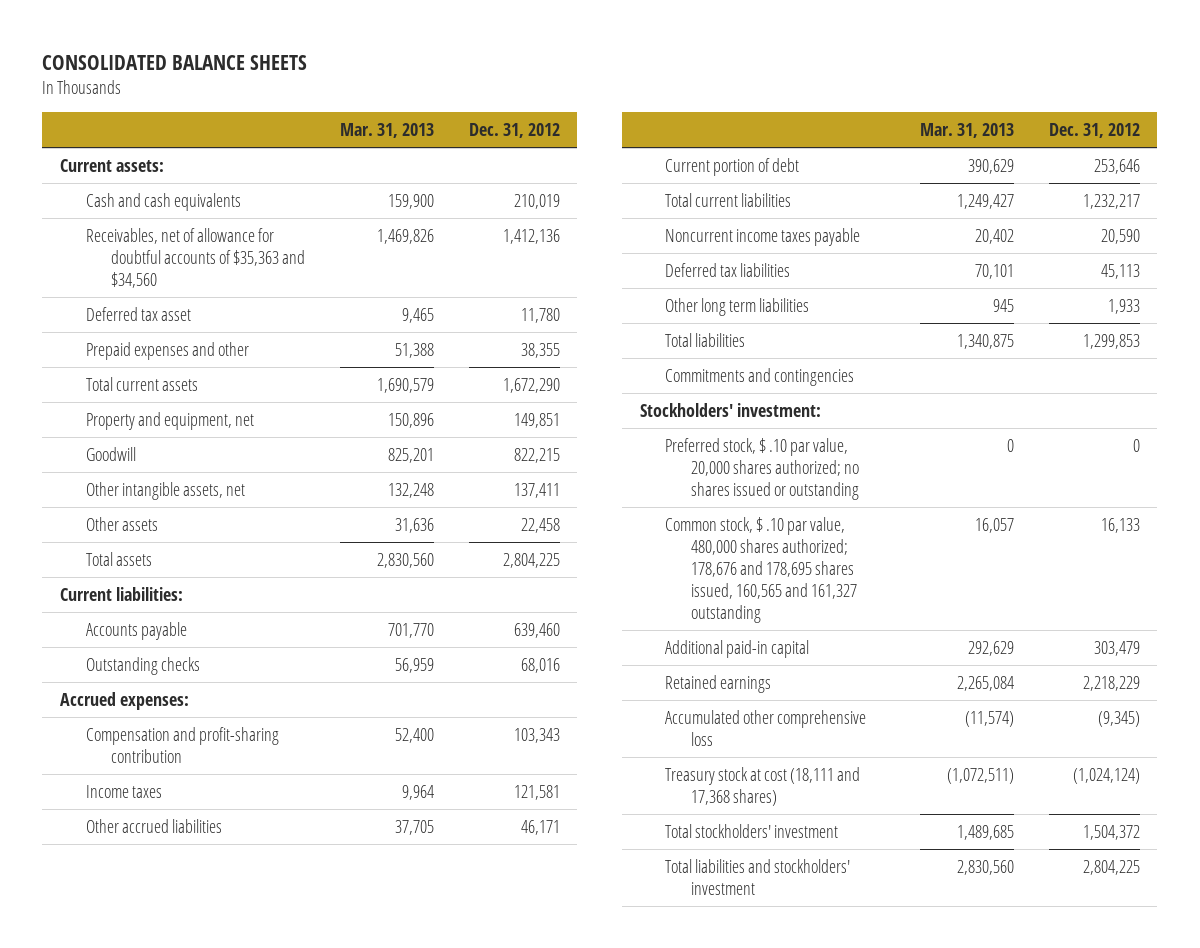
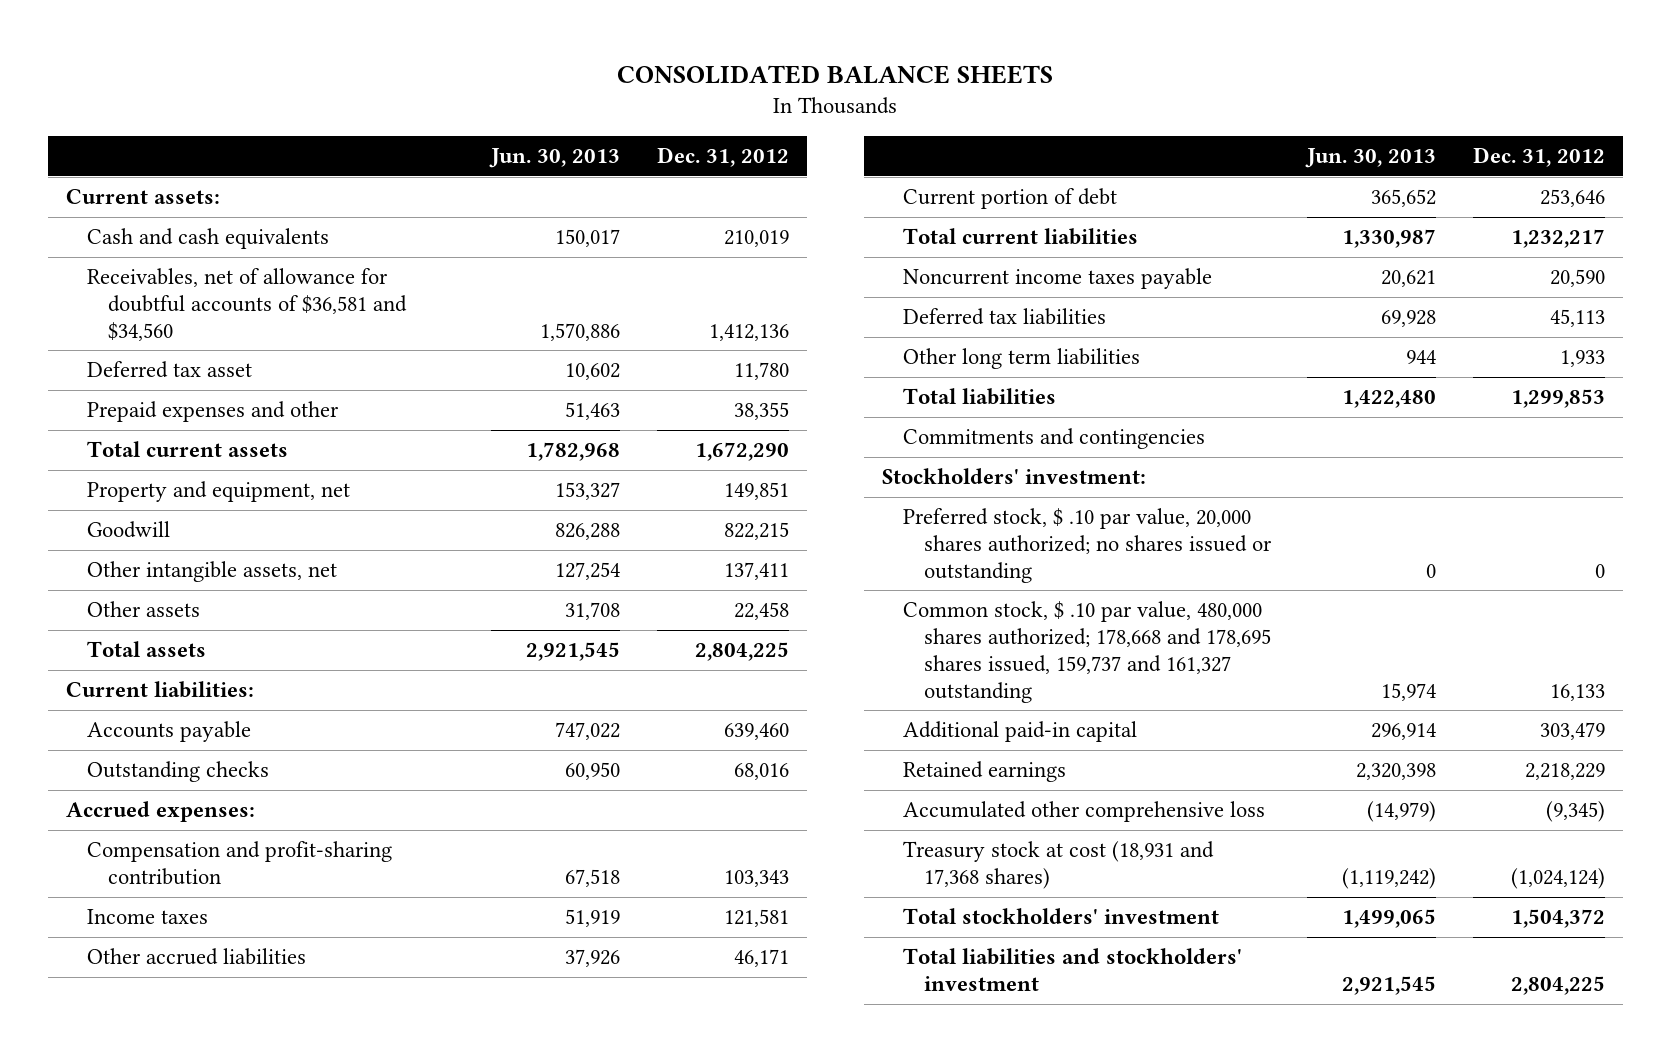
[340,123,435,139] Mar. 31, 2013 -> none
none -> [489,148,621,169] Jun. 30, 2013
[85,227,306,288] Receivables, net of allowance for doubtful accounts of $35,363 and $34,560 -> [86,268,408,341] Receivables, net of allowance for doubtful accounts of $36,581 and $34,560
[665,516,858,623] Common stock, $ .10 par value, 480,000 shares authorized; 178,676 and 178,695 shares issued, 160,565 and 161,327 outstanding -> [902,601,1272,703] Common stock, $ .10 par value, 480,000 shares authorized; 178,668 and 178,695 shares issued, 159,737 and 161,327 outstanding
[665,766,861,806] Treasury stock at cost (18,111 and 17,368 shares) -> [902,841,1214,890] Treasury stock at cost (18,931 and 17,368 shares)

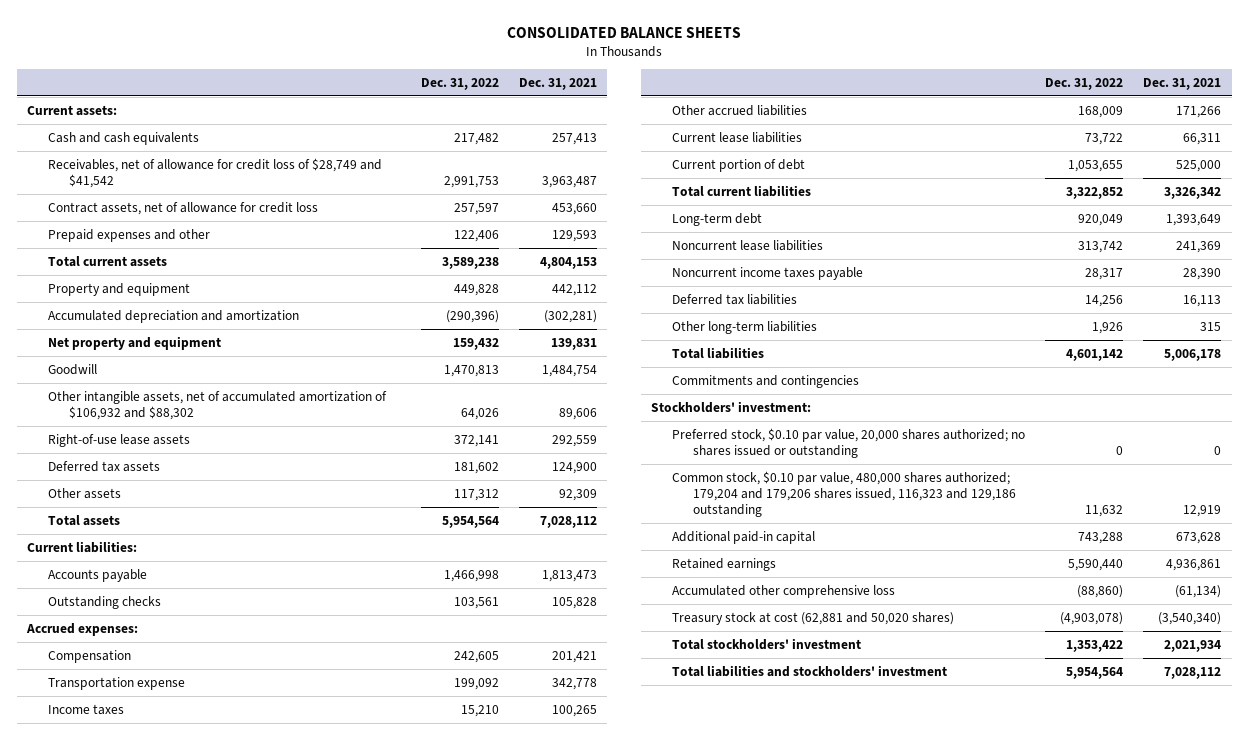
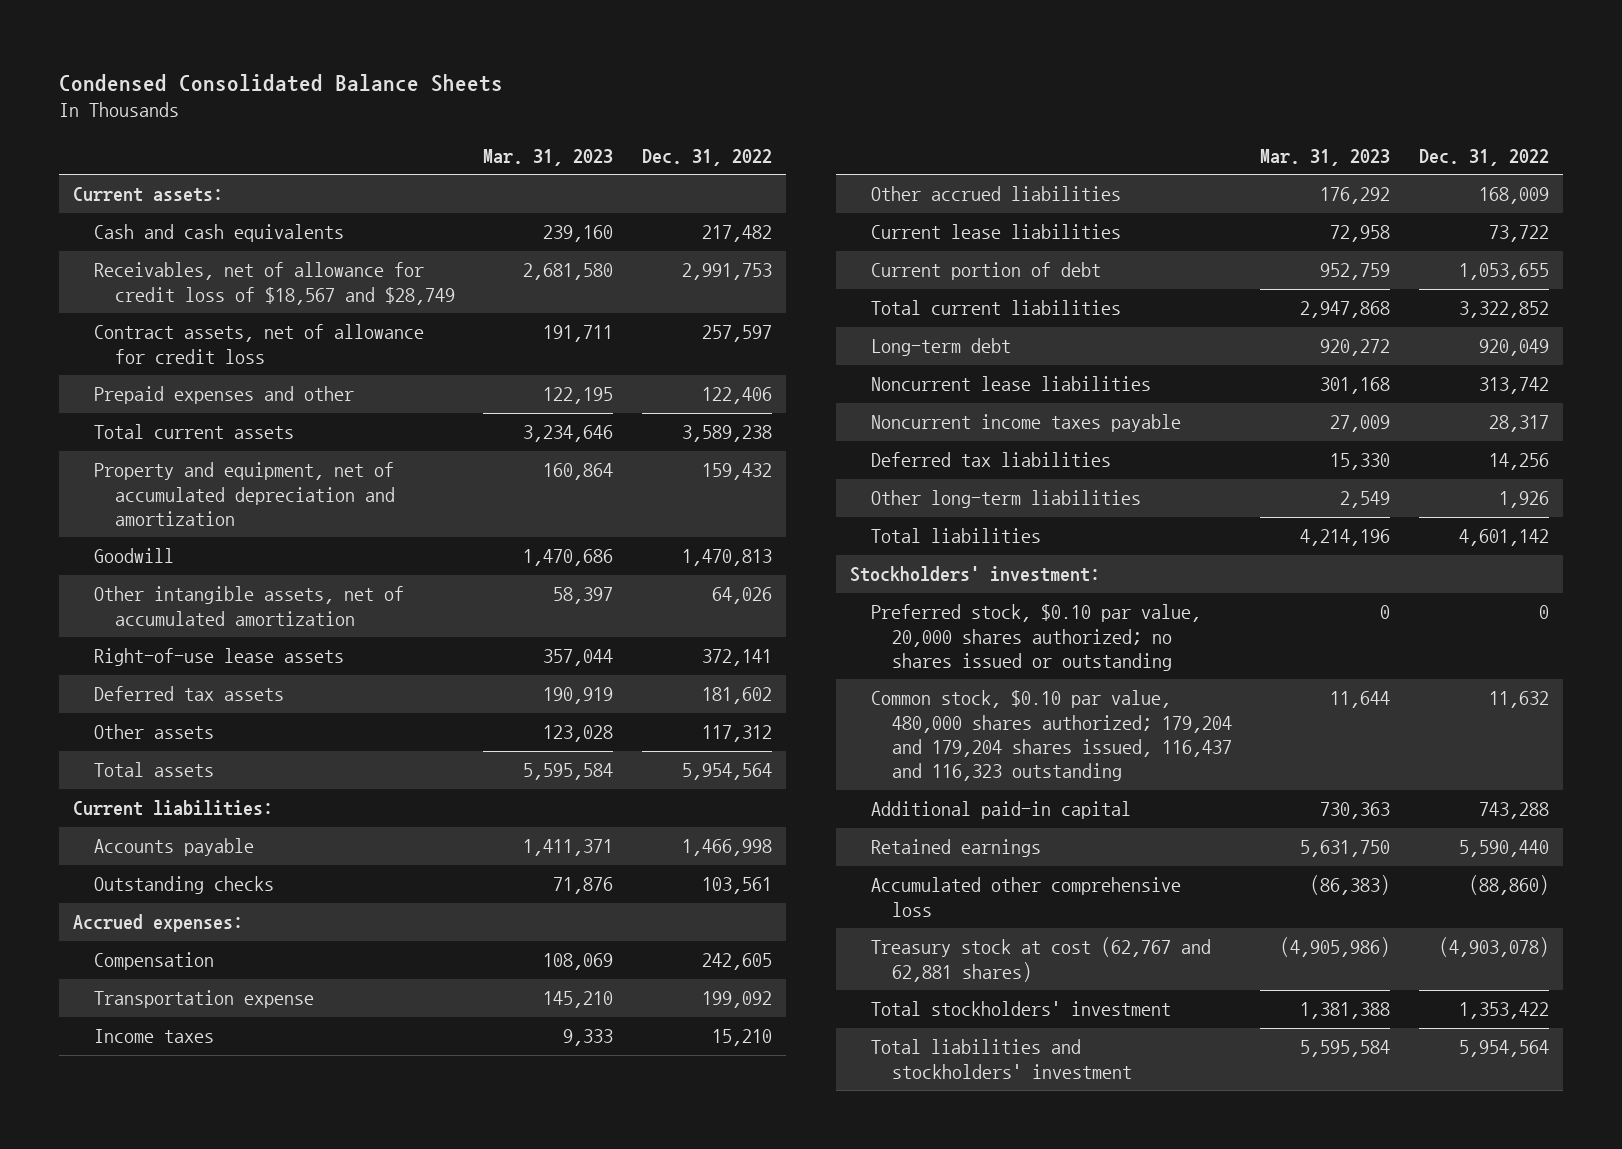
[507,26,742,38] CONSOLIDATED BALANCE SHEETS -> [58,73,503,92] Condensed Consolidated Balance Sheets
[519,77,598,90] Dec. 31, 2021 -> none
none -> [483,148,614,166] Mar. 31, 2023
[47,157,382,188] Receivables, net of allowance for credit loss of $28,749 and $41,542 -> [93,262,455,305] Receivables, net of allowance for credit loss of $18,567 and $28,749
[47,282,190,296] Property and equipment -> none
[47,309,299,323] Accumulated depreciation and amortization -> none
[47,335,221,350] Net property and equipment -> [93,462,395,526] Property and equipment, net of accumulated depreciation and amortization
[47,390,387,420] Other intangible assets, net of accumulated amortization of $106,932 and $88,302 -> [93,586,404,626] Other intangible assets, net of accumulated amortization
[672,374,860,388] Commitments and contingencies -> none
[672,470,1016,518] Common stock, $0.10 par value, 480,000 shares authorized; 179,204 and 179,206 shares issued, 116,323 and 129,186 outstanding -> [870,690,1232,781] Common stock, $0.10 par value, 480,000 shares authorized; 179,204 and 179,204 shares issued, 116,437 and 116,323 outstanding
[672,611,955,625] Treasury stock at cost (62,881 and 50,020 shares) -> [870,937,1211,982] Treasury stock at cost (62,767 and 62,881 shares)

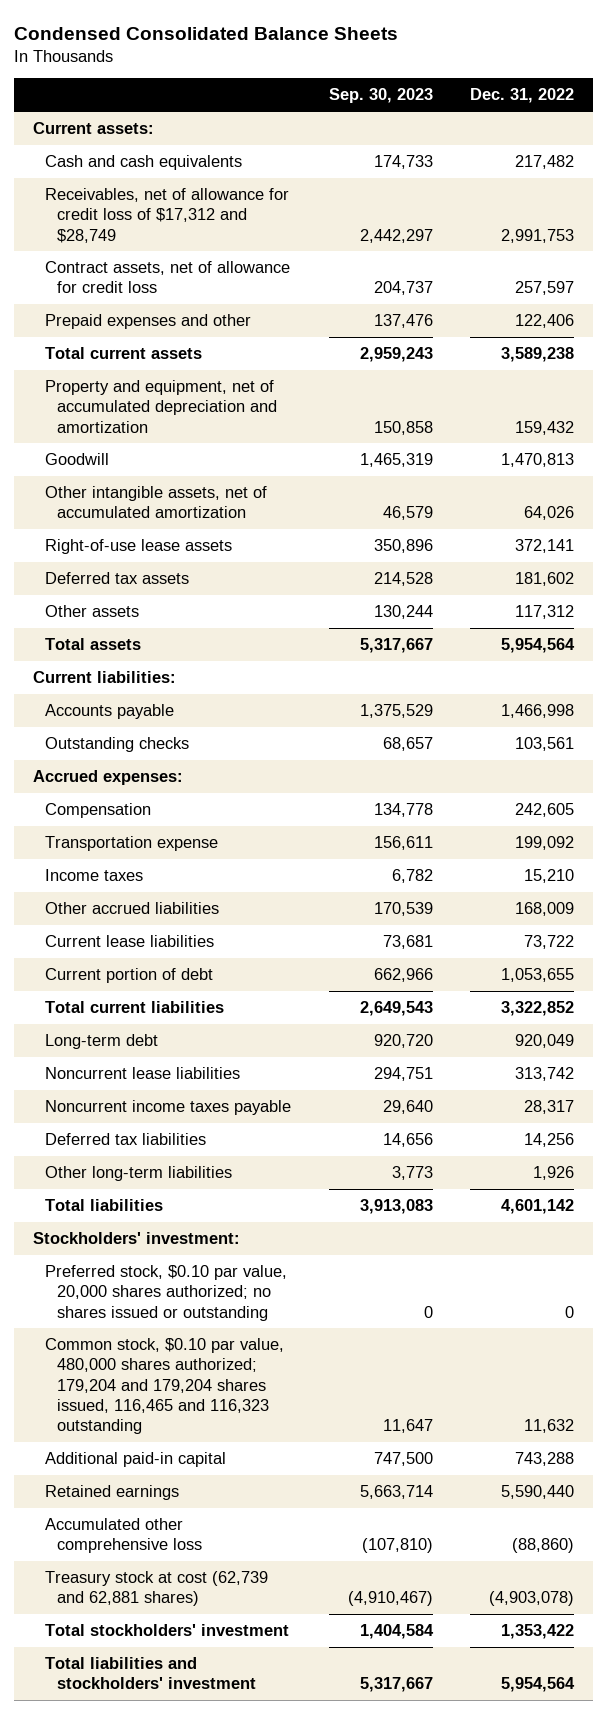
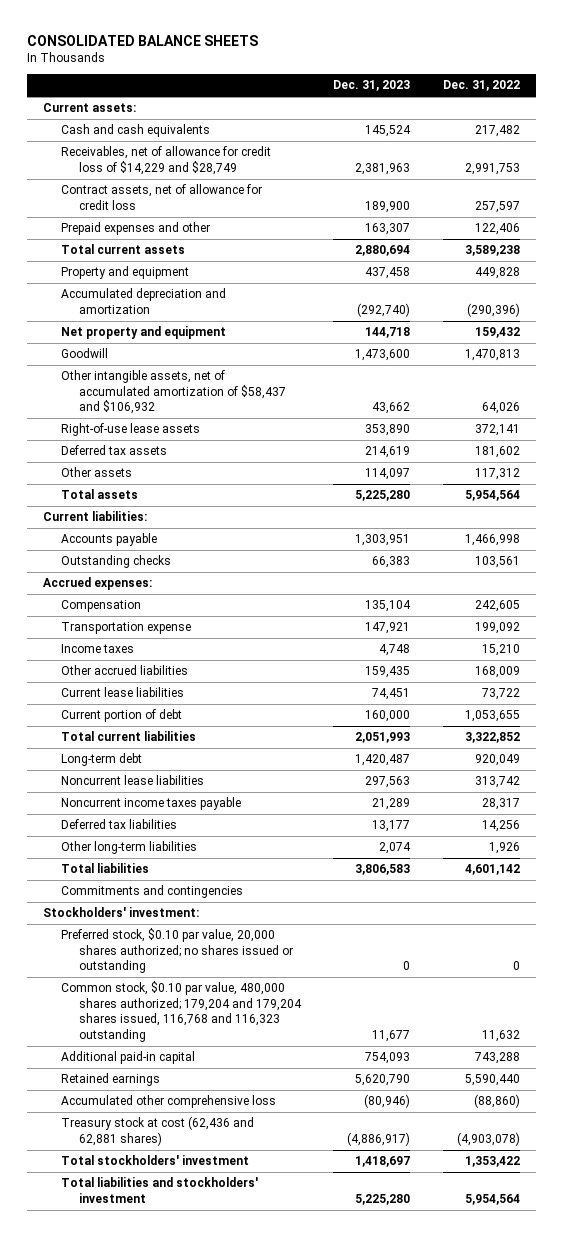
[14,26,399,40] Condensed Consolidated Balance Sheets -> [26,34,258,46] CONSOLIDATED BALANCE SHEETS
[328,88,433,104] Sep. 30, 2023 -> none
none -> [333,80,411,92] Dec. 31, 2023
[45,188,290,243] Receivables, net of allowance for credit loss of $17,312 and $28,749 -> [61,146,272,175] Receivables, net of allowance for credit loss of $14,229 and $28,749
none -> [61,266,190,280] Property and equipment
none -> [61,288,227,314] Accumulated depreciation and amortization
[45,380,278,433] Property and equipment, net of accumulated depreciation and amortization -> [61,326,227,340] Net property and equipment
[45,486,268,519] Other intangible assets, net of accumulated amortization -> [61,370,287,415] Other intangible assets, net of accumulated amortization of $58,437 and $106,932
none -> [61,885,244,899] Commitments and contingencies
[45,1338,285,1435] Common stock, $0.10 par value, 480,000 shares authorized; 179,204 and 179,204 shares issued, 116,465 and 116,323 outstanding -> [61,981,303,1043] Common stock, $0.10 par value, 480,000 shares authorized; 179,204 and 179,204 shares issued, 116,768 and 116,323 outstanding
[45,1571,269,1607] Treasury stock at cost (62,739 and 62,881 shares) -> [61,1116,255,1146] Treasury stock at cost (62,436 and 62,881 shares)

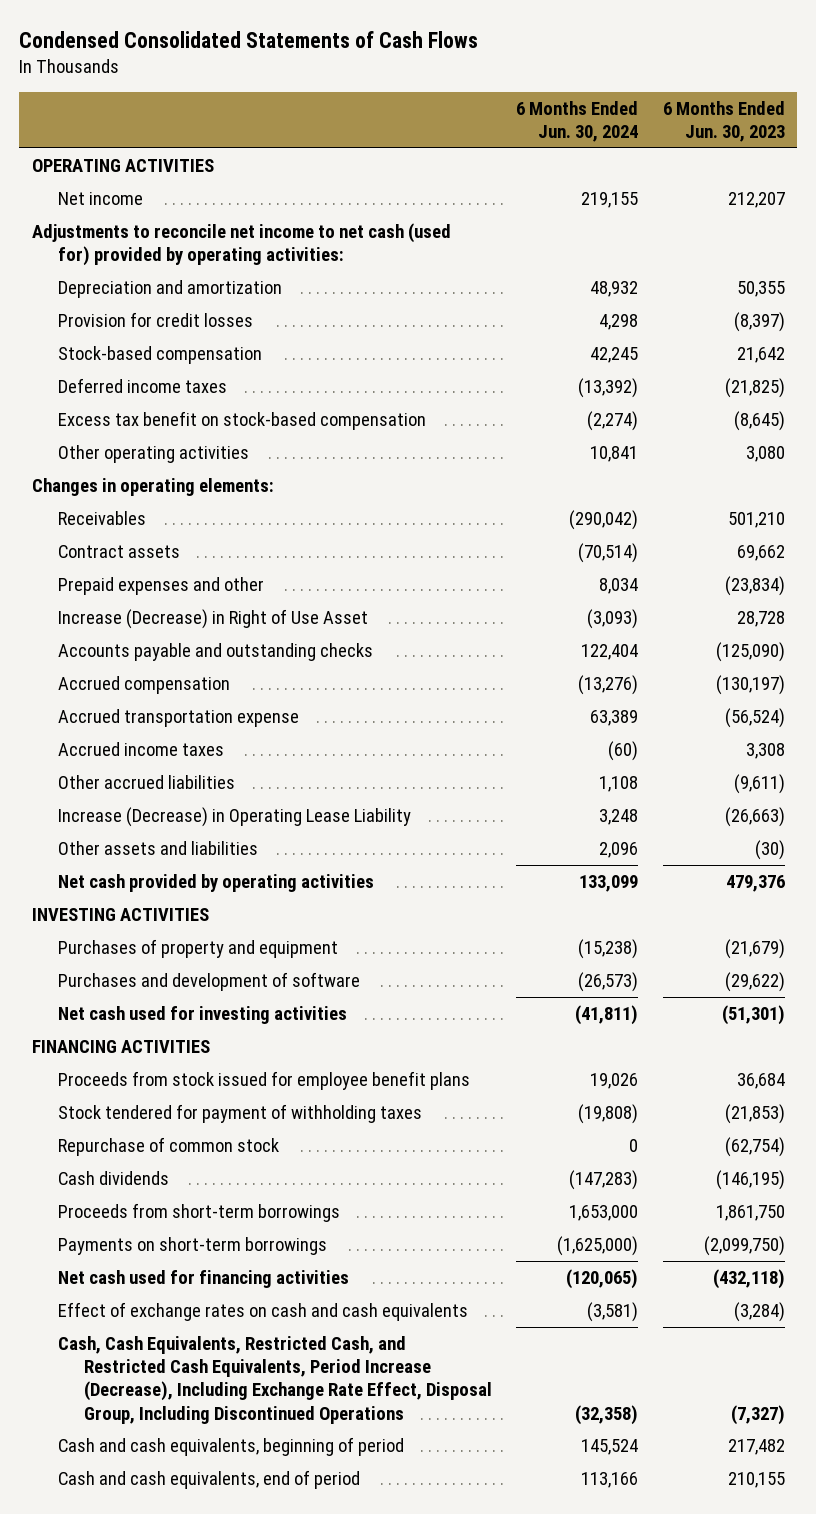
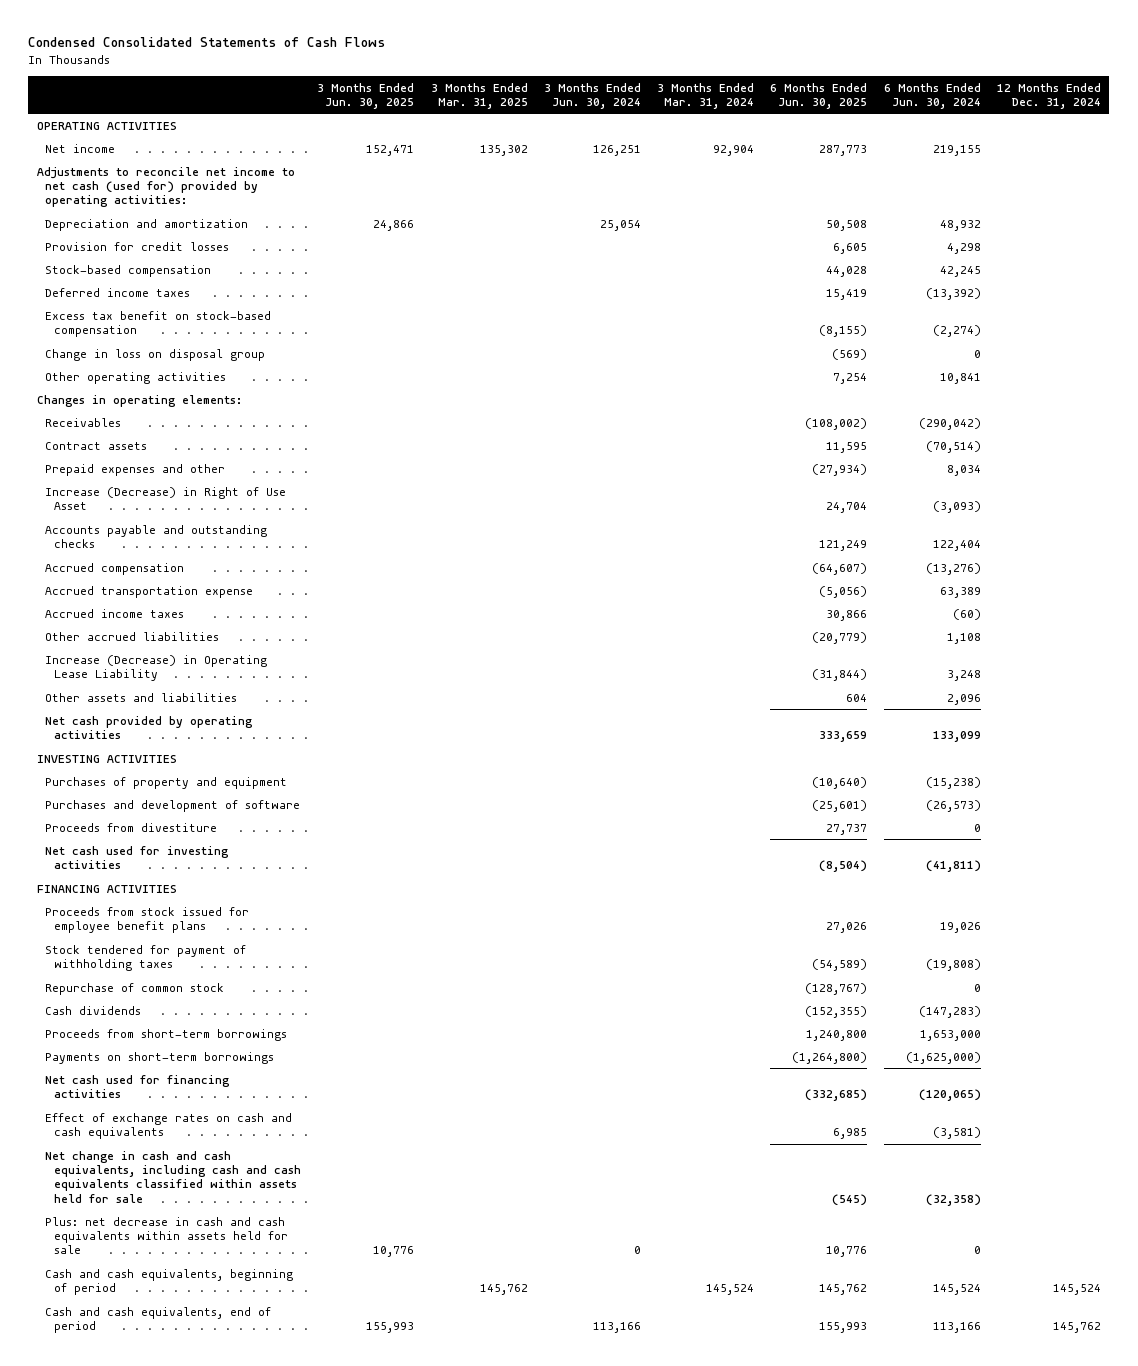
[662,100,785,142] 6 Months Ended Jun. 30, 2023 -> none
none -> [317,82,415,110] 3 Months Ended Jun. 30, 2025
none -> [430,82,528,110] 3 Months Ended Mar. 31, 2025
none -> [543,82,641,110] 3 Months Ended Jun. 30, 2024
none -> [657,82,755,110] 3 Months Ended Mar. 31, 2024
none -> [770,82,868,110] 6 Months Ended Jun. 30, 2025
none -> [997,82,1102,110] 12 Months Ended Dec. 31, 2024
none -> [45,348,266,361] Change in loss on disposal group
none -> [45,822,218,832] Proceeds from divestiture
[57,1335,492,1424] Cash, Cash Equivalents, Restricted Cash, and Restricted Cash Equivalents, Period Increase (Decrease), Including Exchange Rate Effect, Disposal Group, Including Discontinued Operations -> [45,1150,301,1203] Net change in cash and cash equivalents, including cash and cash equivalents classified within assets held for sale
none -> [45,1216,288,1255] Plus: net decrease in cash and cash equivalents within assets held for sale

